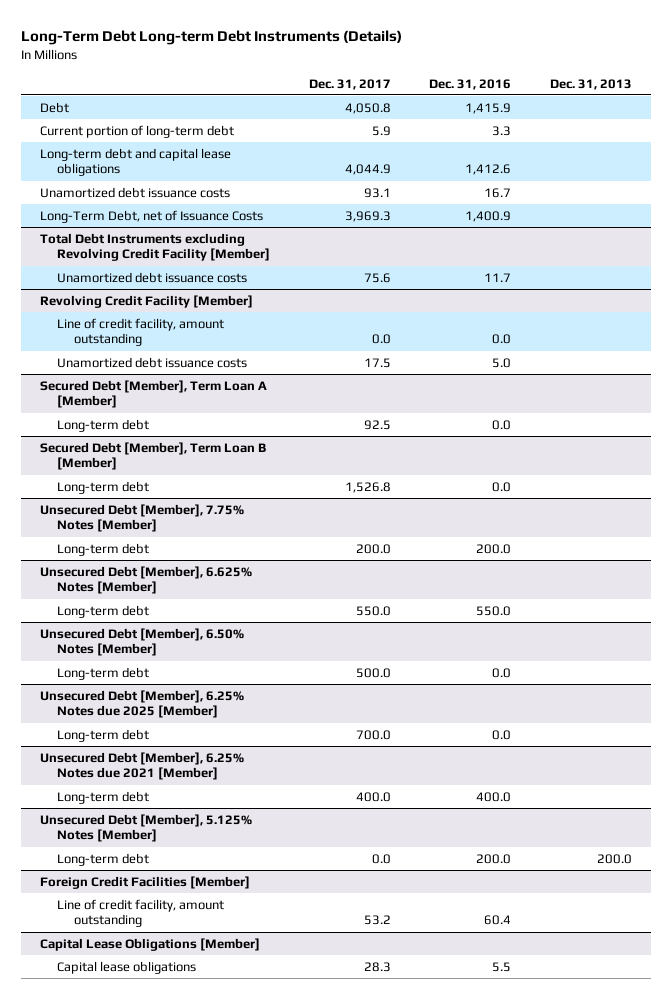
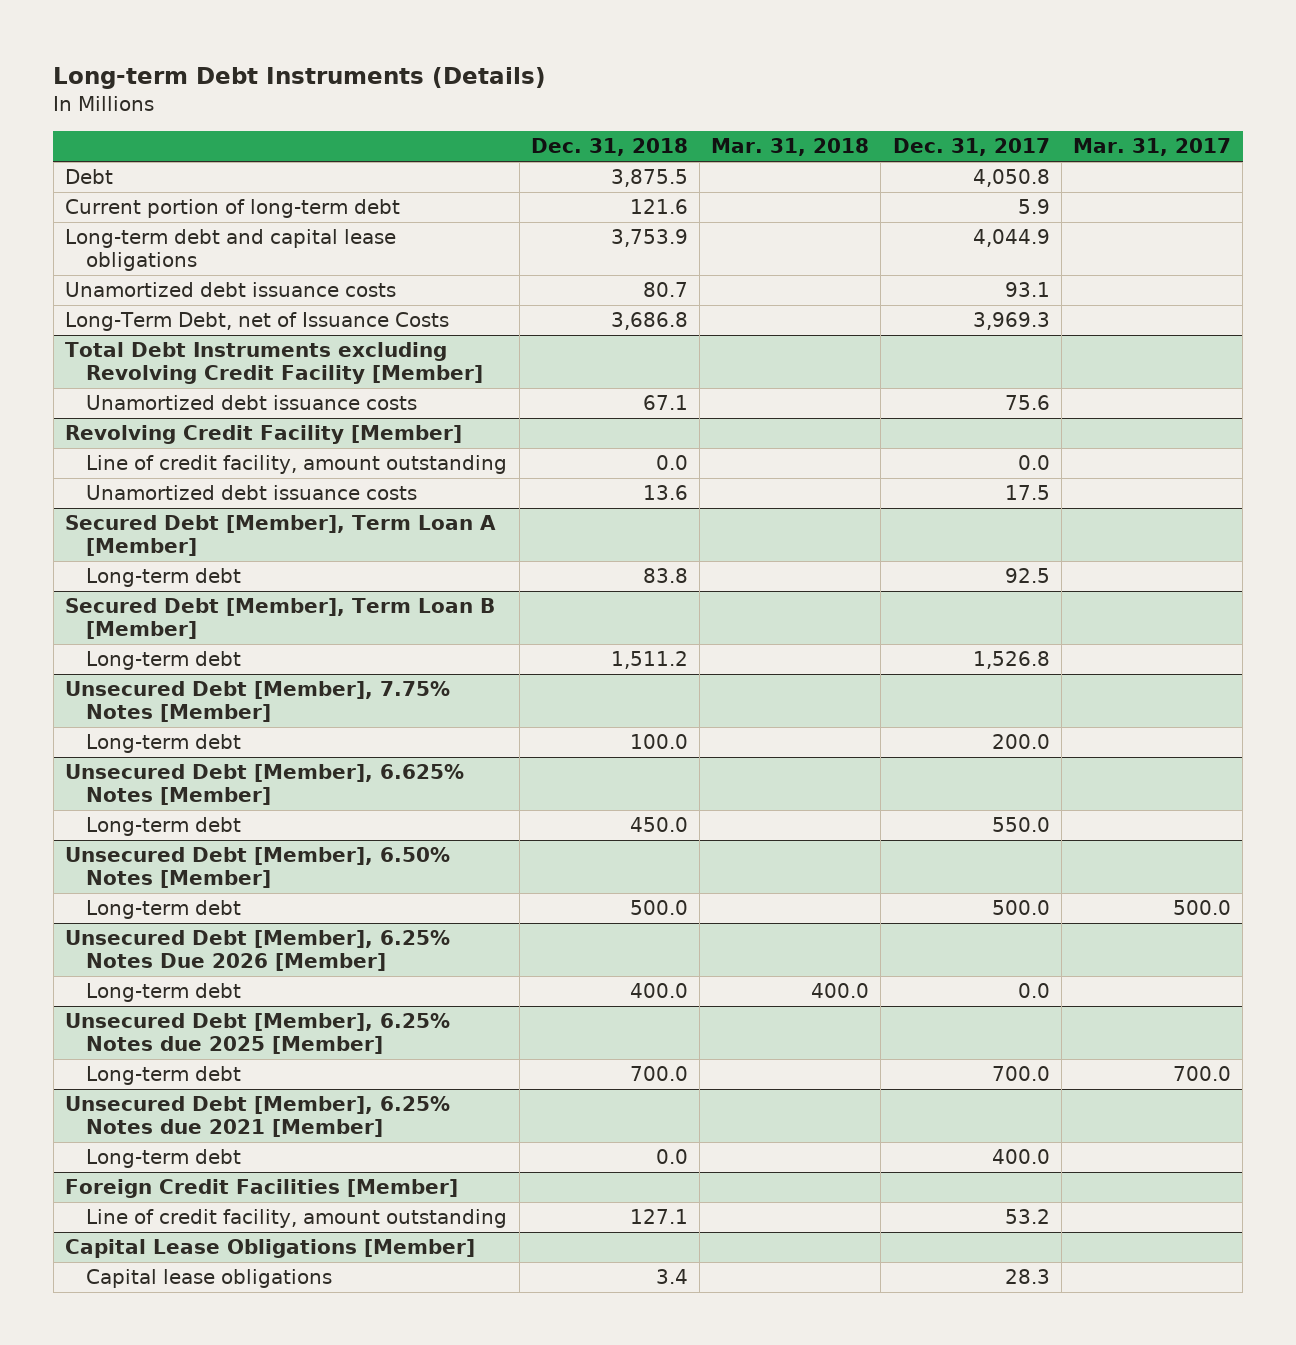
[20,30,402,46] Long-Term Debt Long-term Debt Instruments (Details) -> [53,67,547,90] Long-term Debt Instruments (Details)
[429,78,512,90] Dec. 31, 2016 -> none
[549,78,632,90] Dec. 31, 2013 -> none
none -> [530,138,688,157] Dec. 31, 2018
none -> [711,138,870,157] Mar. 31, 2018
none -> [1073,138,1232,157] Mar. 31, 2017
none -> [64,930,450,972] Unsecured Debt [Member], 6.25% Notes Due 2026 [Member]
none -> [86,983,242,1003] Long-term debt
[40,813,253,843] Unsecured Debt [Member], 5.125% Notes [Member] -> none
[57,852,150,866] Long-term debt -> none

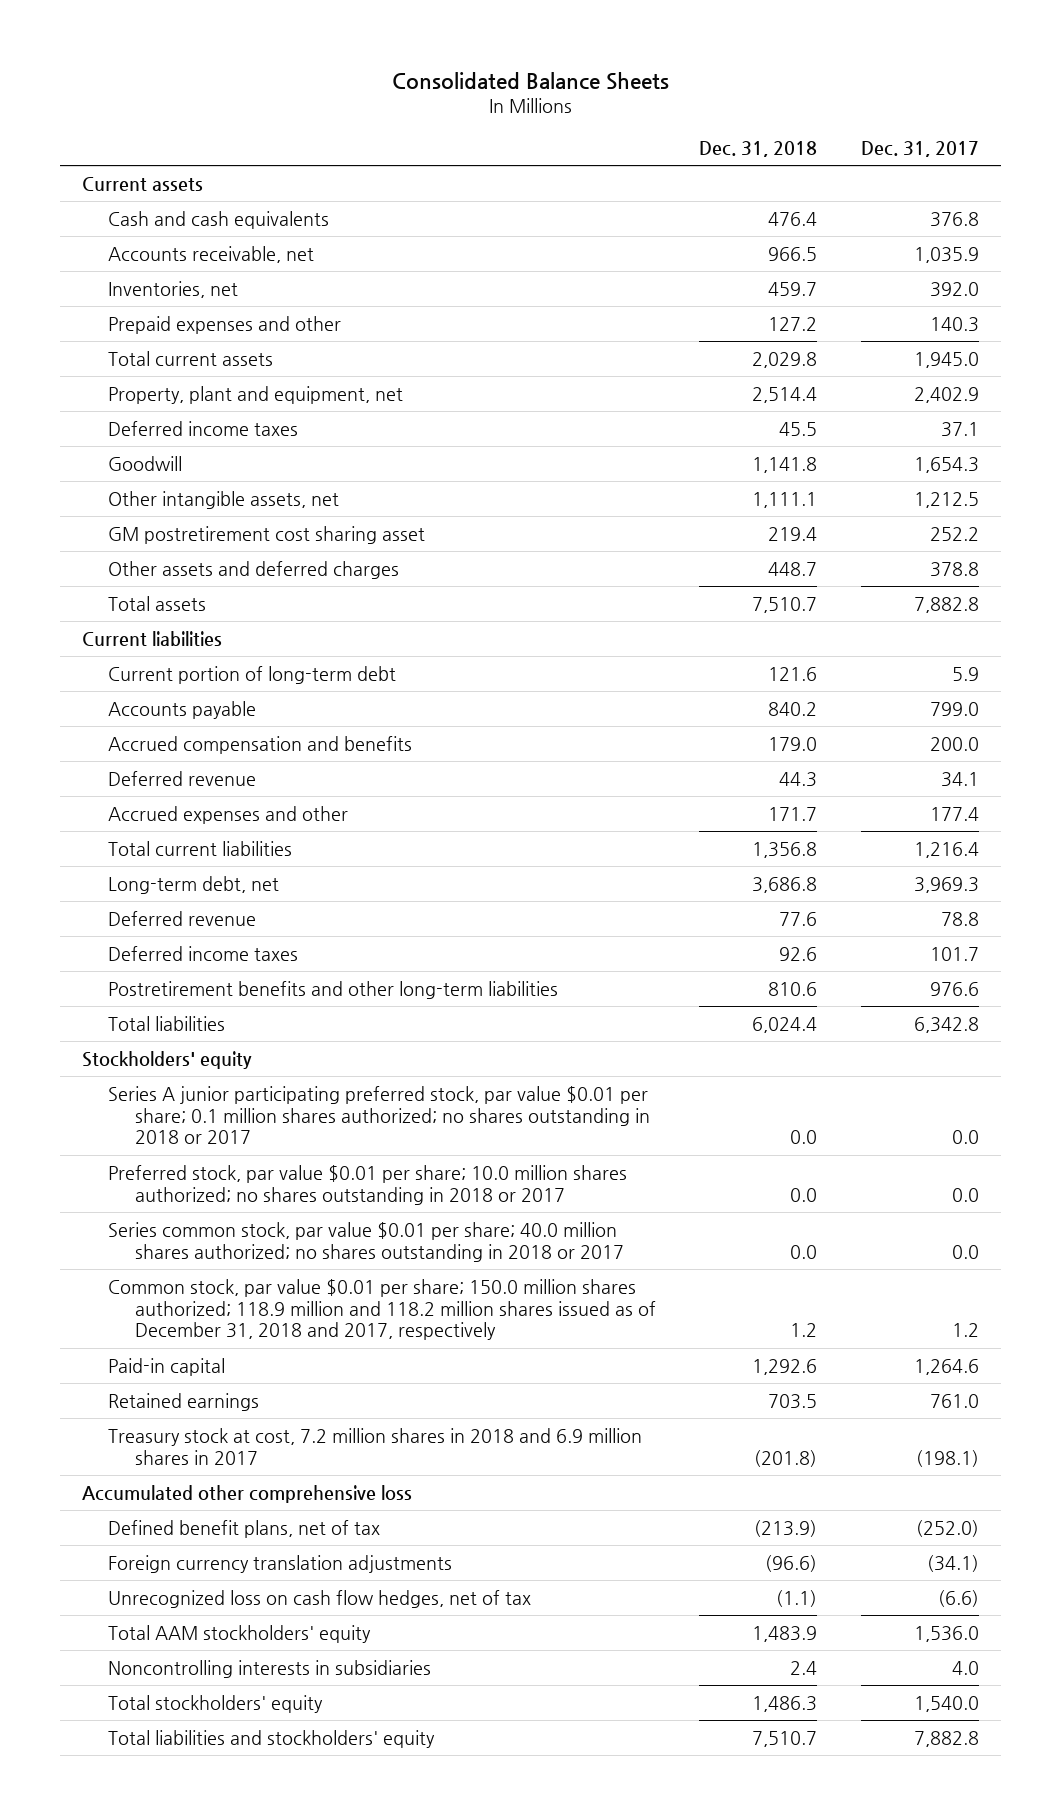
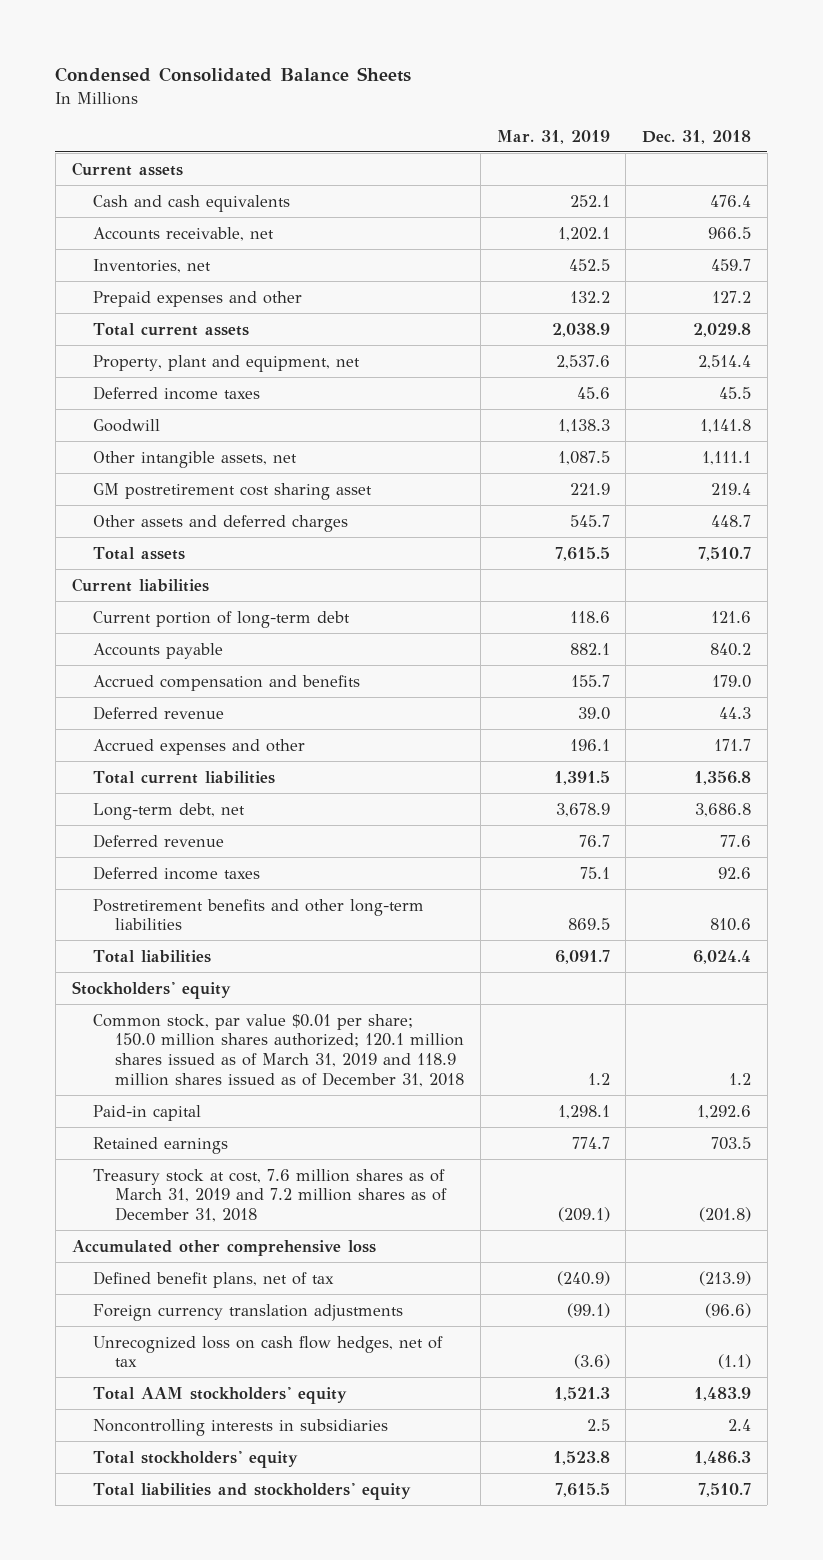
[391,72,669,91] Consolidated Balance Sheets -> [55,67,412,83] Condensed Consolidated Balance Sheets
[861,141,980,158] Dec. 31, 2017 -> none
none -> [496,129,610,144] Mar. 31, 2019
[108,1085,650,1145] Series A junior participating preferred stock, par value $0.01 per share; 0.1 million shares authorized; no shares outstanding in 2018 or 2017 -> none
[108,1164,628,1205] Preferred stock, par value $0.01 per share; 10.0 million shares authorized; no shares outstanding in 2018 or 2017 -> none
[108,1221,624,1262] Series common stock, par value $0.01 per share; 40.0 million shares authorized; no shares outstanding in 2018 or 2017 -> none
[108,1278,656,1341] Common stock, par value $0.01 per share; 150.0 million shares authorized; 118.9 million and 118.2 million shares issued as of December 31, 2018 and 2017, respectively -> [93,1013,465,1087] Common stock, par value $0.01 per share; 150.0 million shares authorized; 120.1 million shares issued as of March 31, 2019 and 118.9 million shares issued as of December 31, 2018
[108,1427,643,1465] Treasury stock at cost, 7.2 million shares in 2018 and 6.9 million shares in 2017 -> [93,1168,448,1222] Treasury stock at cost, 7.6 million shares as of March 31, 2019 and 7.2 million shares as of December 31, 2018

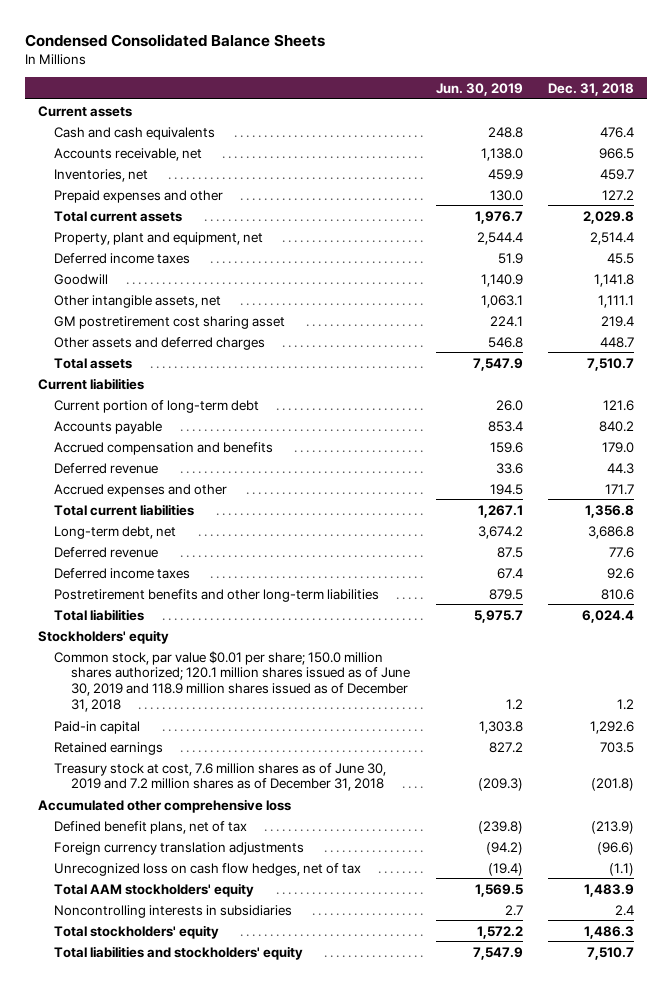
[496,129,610,144] Mar. 31, 2019 -> none
none -> [435,82,523,96] Jun. 30, 2019
[93,1013,465,1087] Common stock, par value $0.01 per share; 150.0 million shares authorized; 120.1 million shares issued as of March 31, 2019 and 118.9 million shares issued as of December 31, 2018 -> [54,650,410,712] Common stock, par value $0.01 per share; 150.0 million shares authorized; 120.1 million shares issued as of June 30, 2019 and 118.9 million shares issued as of December 31, 2018
[93,1168,448,1222] Treasury stock at cost, 7.6 million shares as of March 31, 2019 and 7.2 million shares as of December 31, 2018 -> [54,762,387,792] Treasury stock at cost, 7.6 million shares as of June 30, 2019 and 7.2 million shares as of December 31, 2018

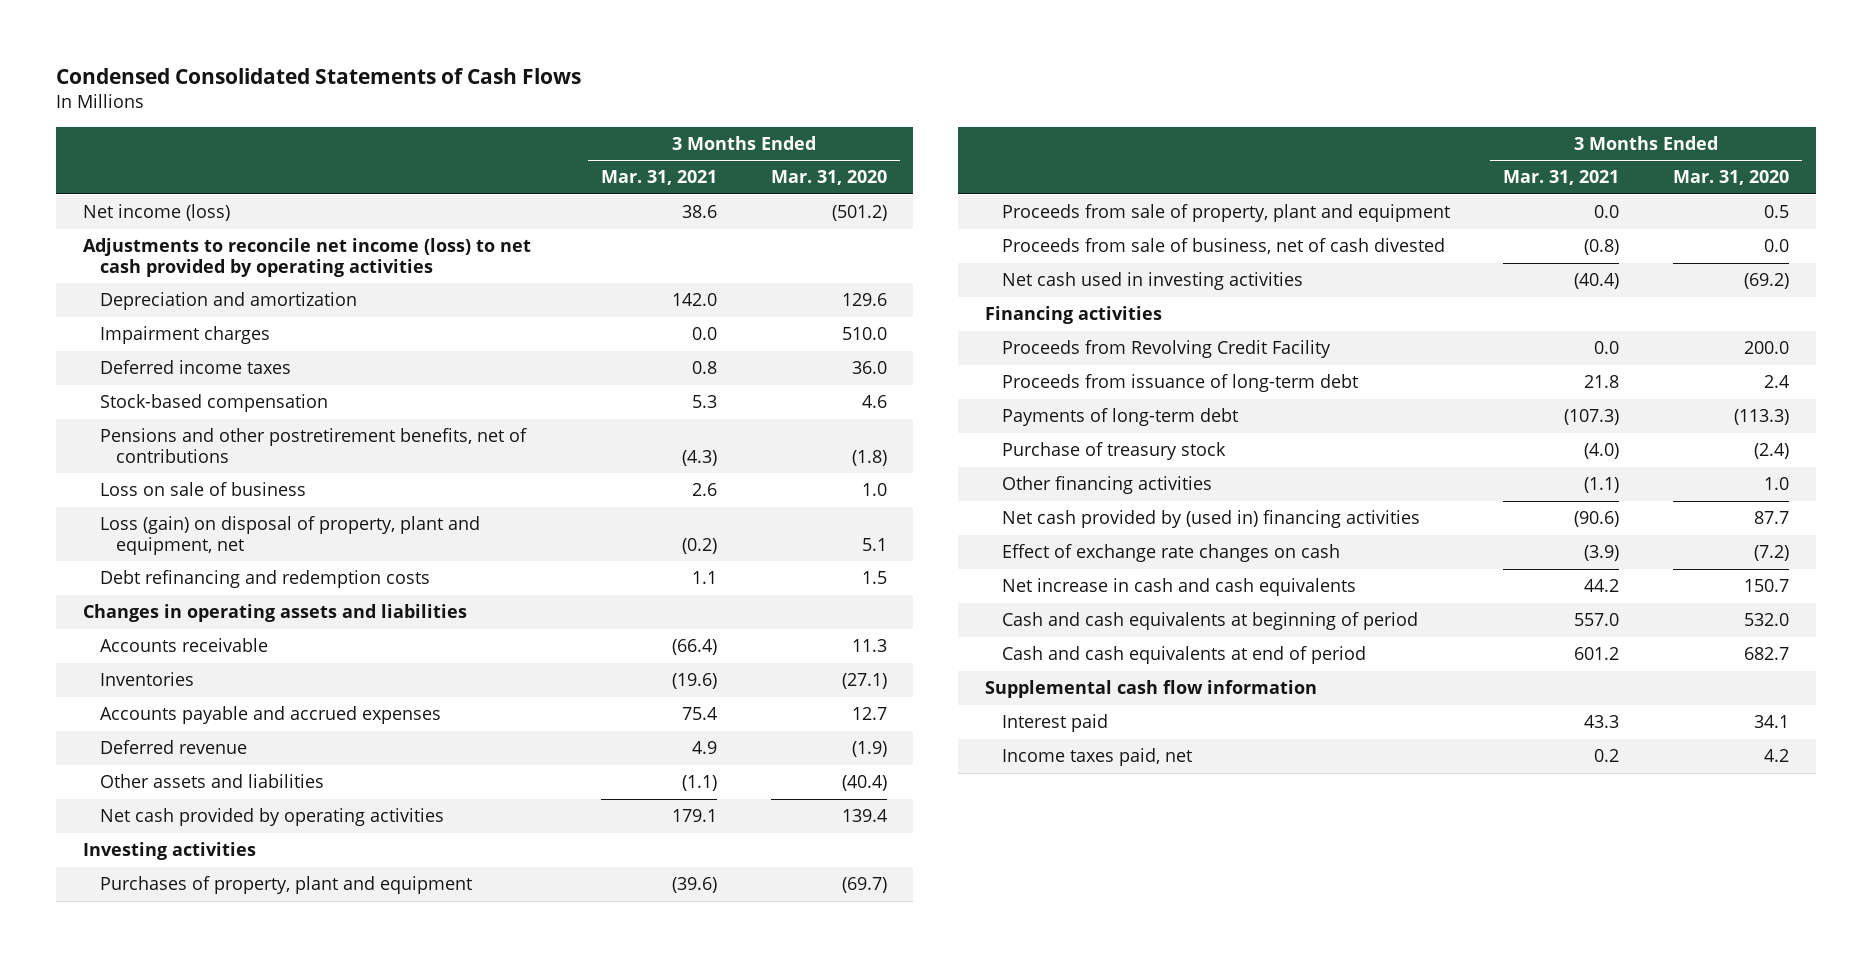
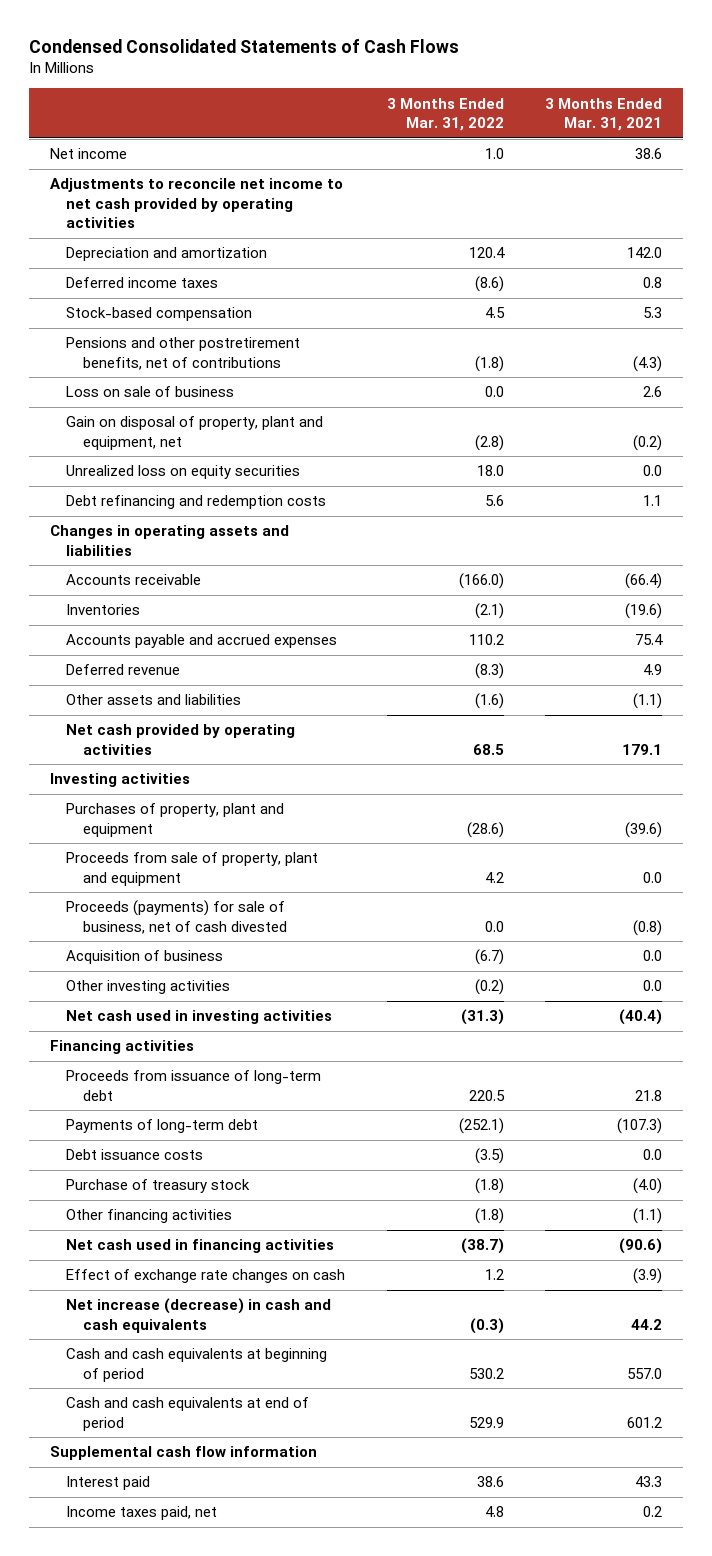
[770,170,887,186] Mar. 31, 2020 -> none
none -> [386,97,504,132] 3 Months Ended Mar. 31, 2022
[82,204,230,222] Net income (loss) -> [49,148,127,160] Net income
[82,238,531,278] Adjustments to reconcile net income (loss) to net cash provided by operating activities -> [49,178,343,229] Adjustments to reconcile net income to net cash provided by operating activities
[99,326,270,345] Impairment charges -> none
[99,516,480,556] Loss (gain) on disposal of property, plant and equipment, net -> [66,416,324,450] Gain on disposal of property, plant and equipment, net
none -> [66,465,301,480] Unrealized loss on equity securities
[1001,238,1445,255] Proceeds from sale of business, net of cash divested -> [66,900,287,934] Proceeds (payments) for sale of business, net of cash divested
none -> [66,950,224,965] Acquisition of business
none -> [66,980,231,995] Other investing activities
[1001,340,1331,359] Proceeds from Revolving Credit Facility -> none
none -> [66,1149,204,1161] Debt issuance costs
[1001,510,1420,529] Net cash provided by (used in) financing activities -> [66,1239,335,1254] Net cash used in financing activities
[1001,578,1356,597] Net increase in cash and cash equivalents -> [66,1298,332,1333] Net increase (decrease) in cash and cash equivalents

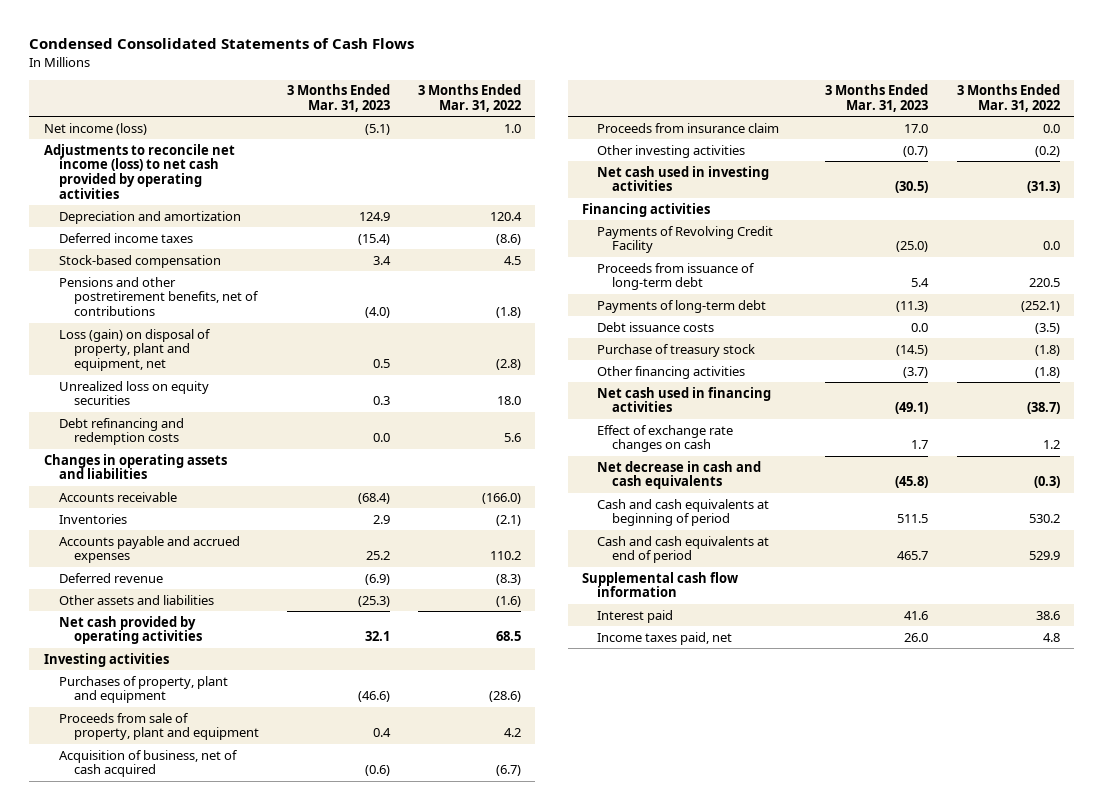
[545,97,663,132] 3 Months Ended Mar. 31, 2021 -> none
none -> [286,84,390,113] 3 Months Ended Mar. 31, 2023
[49,148,127,160] Net income -> [43,122,147,135] Net income (loss)
[49,178,343,229] Adjustments to reconcile net income to net cash provided by operating activities -> [43,143,235,200] Adjustments to reconcile net income (loss) to net cash provided by operating activities
[66,386,235,398] Loss on sale of business -> none
[66,416,324,450] Gain on disposal of property, plant and equipment, net -> [58,328,211,372] Loss (gain) on disposal of property, plant and equipment, net
[66,900,287,934] Proceeds (payments) for sale of business, net of cash divested -> none
[66,950,224,965] Acquisition of business -> [58,749,238,778] Acquisition of business, net of cash acquired
none -> [596,122,779,133] Proceeds from insurance claim
none -> [596,225,773,254] Payments of Revolving Credit Facility
[66,1298,332,1333] Net increase (decrease) in cash and cash equivalents -> [596,460,761,490] Net decrease in cash and cash equivalents

